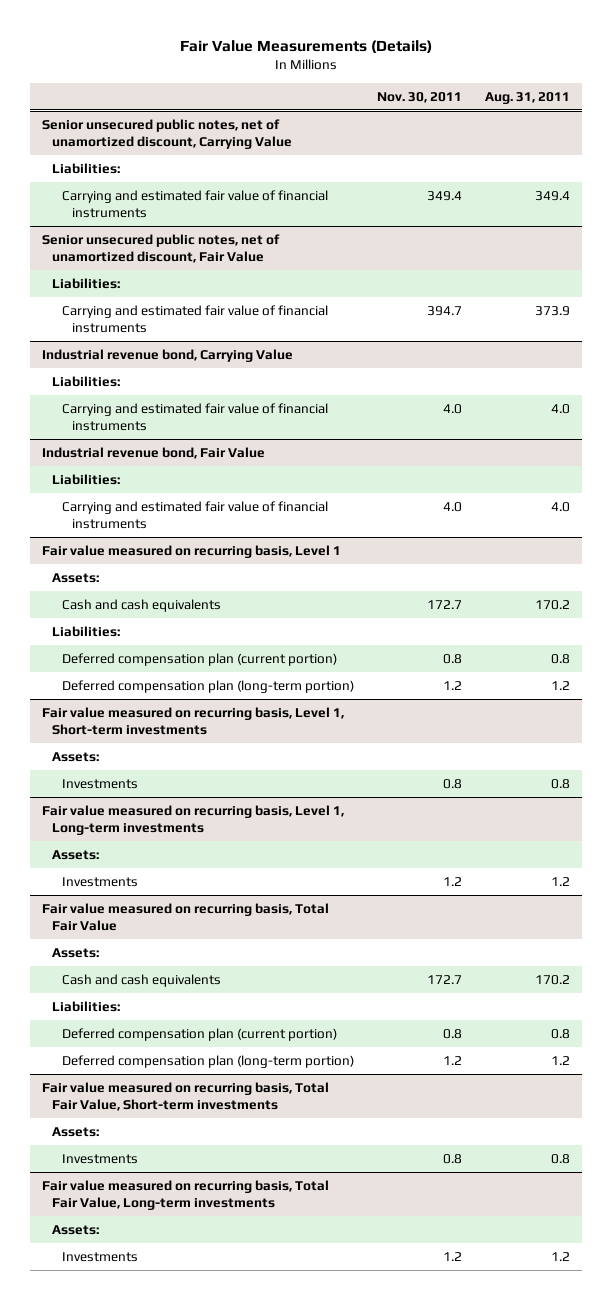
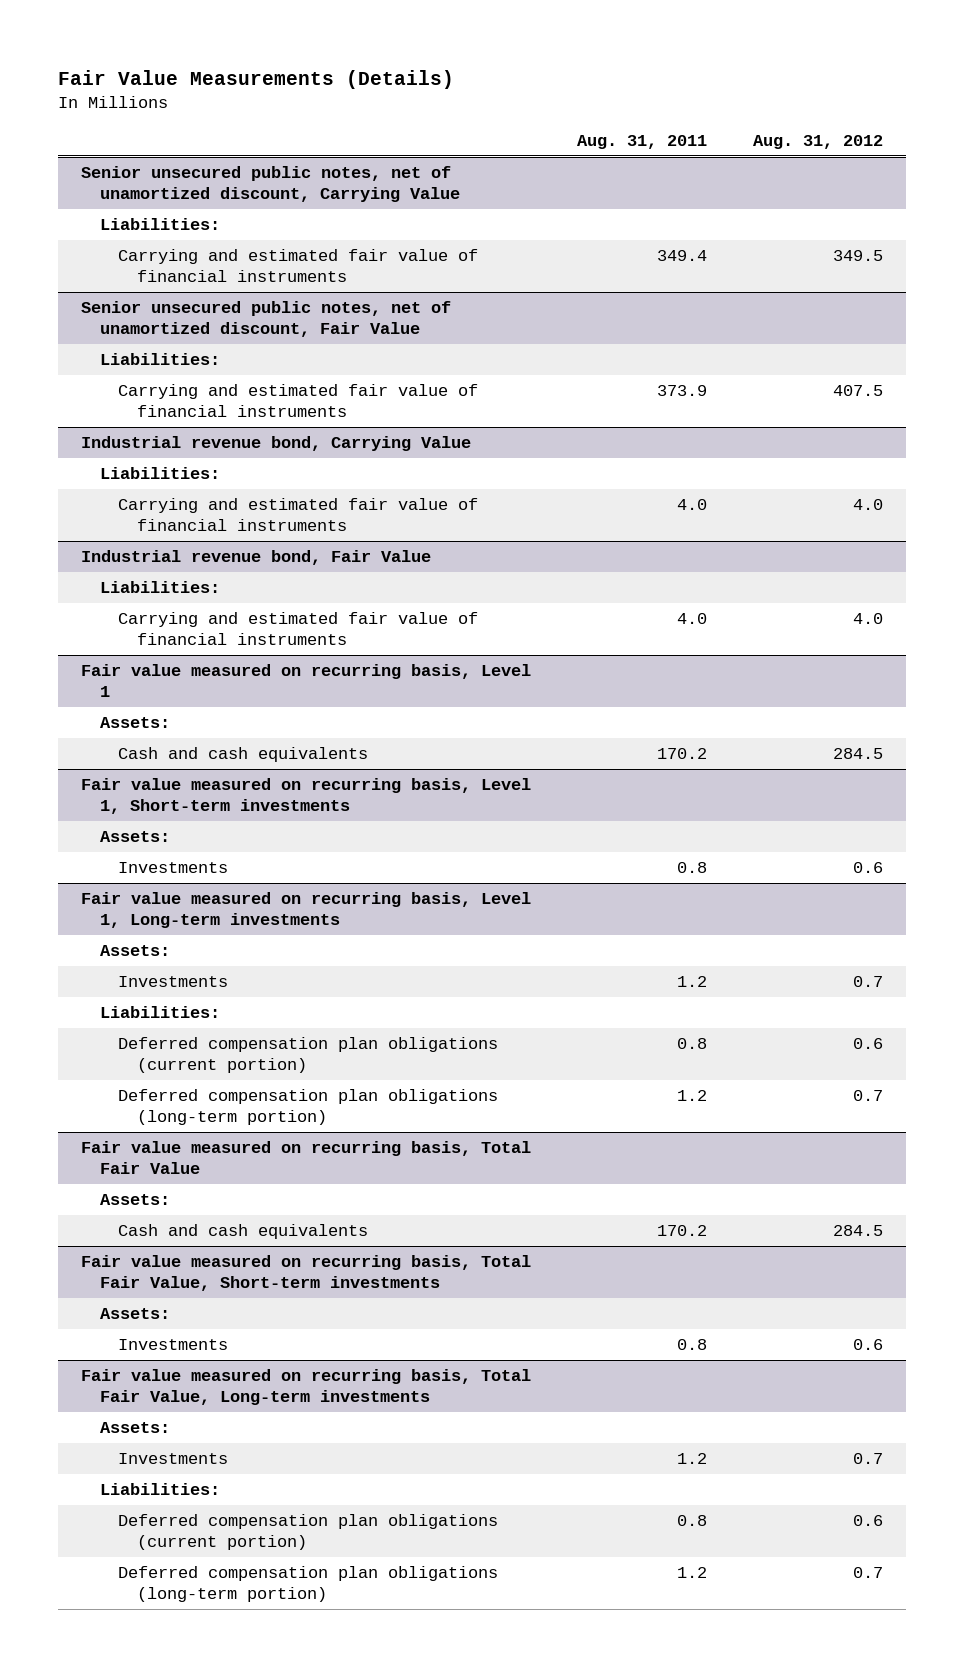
[376,91,462,103] Nov. 30, 2011 -> none
none -> [753,134,884,149] Aug. 31, 2012
[51,625,120,637] Liabilities: -> none
[61,652,337,666] Deferred compensation plan (current portion) -> none
[61,679,354,693] Deferred compensation plan (long-term portion) -> none
none -> [99,1006,220,1019] Liabilities:
none -> [118,1037,499,1074] Deferred compensation plan obligations (current portion)
none -> [118,1089,499,1126] Deferred compensation plan obligations (long-term portion)
[51,1000,120,1012] Liabilities: -> none
[61,1027,337,1041] Deferred compensation plan (current portion) -> none
[61,1054,354,1068] Deferred compensation plan (long-term portion) -> none
none -> [99,1483,220,1496] Liabilities:
none -> [118,1514,499,1551] Deferred compensation plan obligations (current portion)
none -> [118,1566,499,1603] Deferred compensation plan obligations (long-term portion)

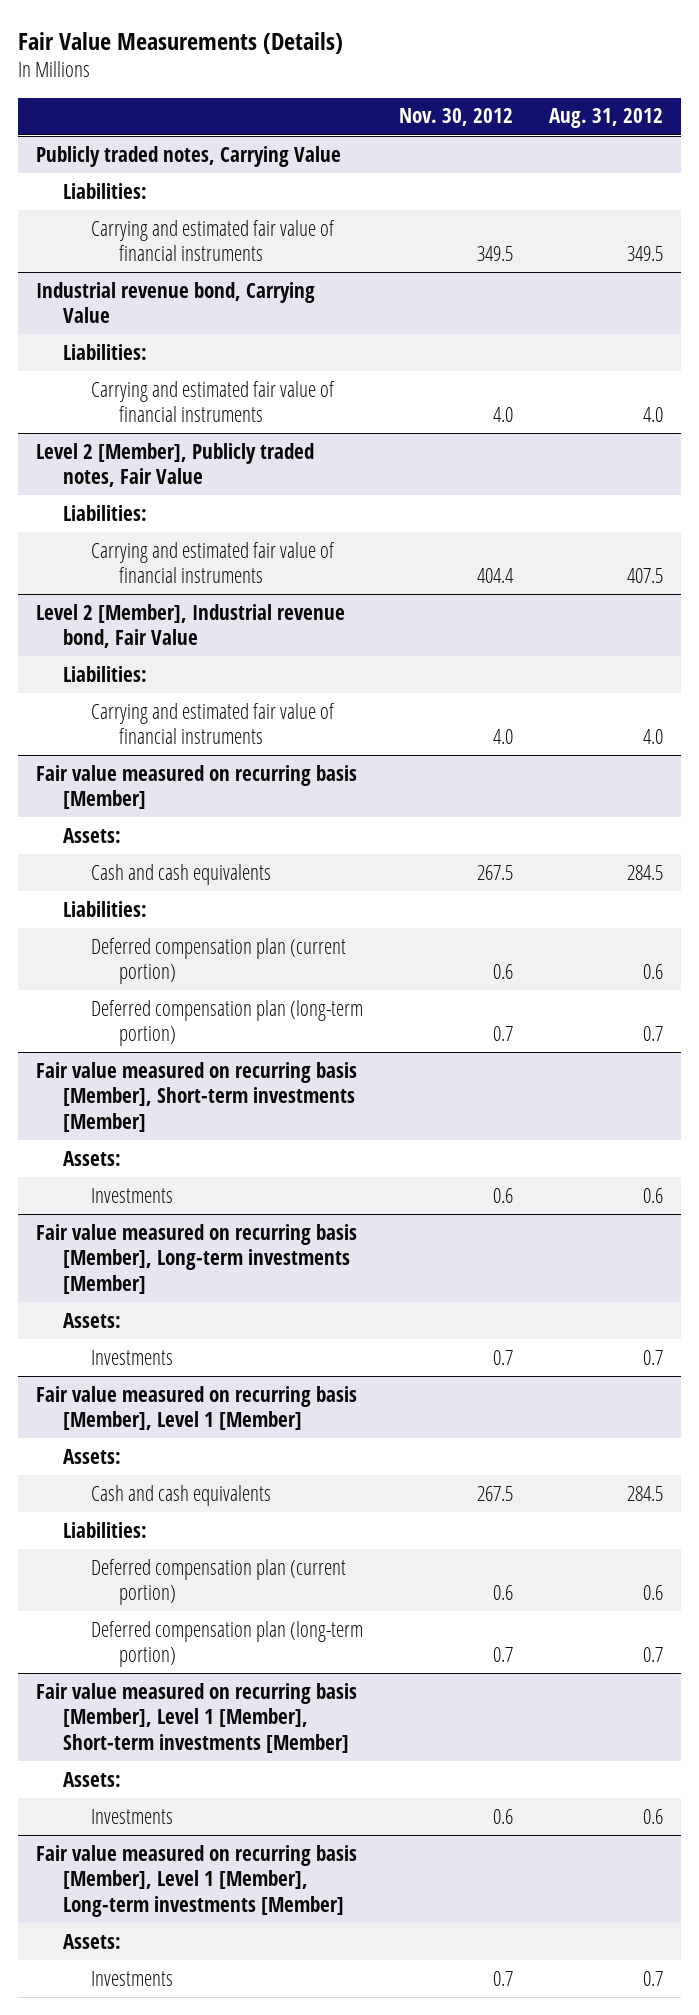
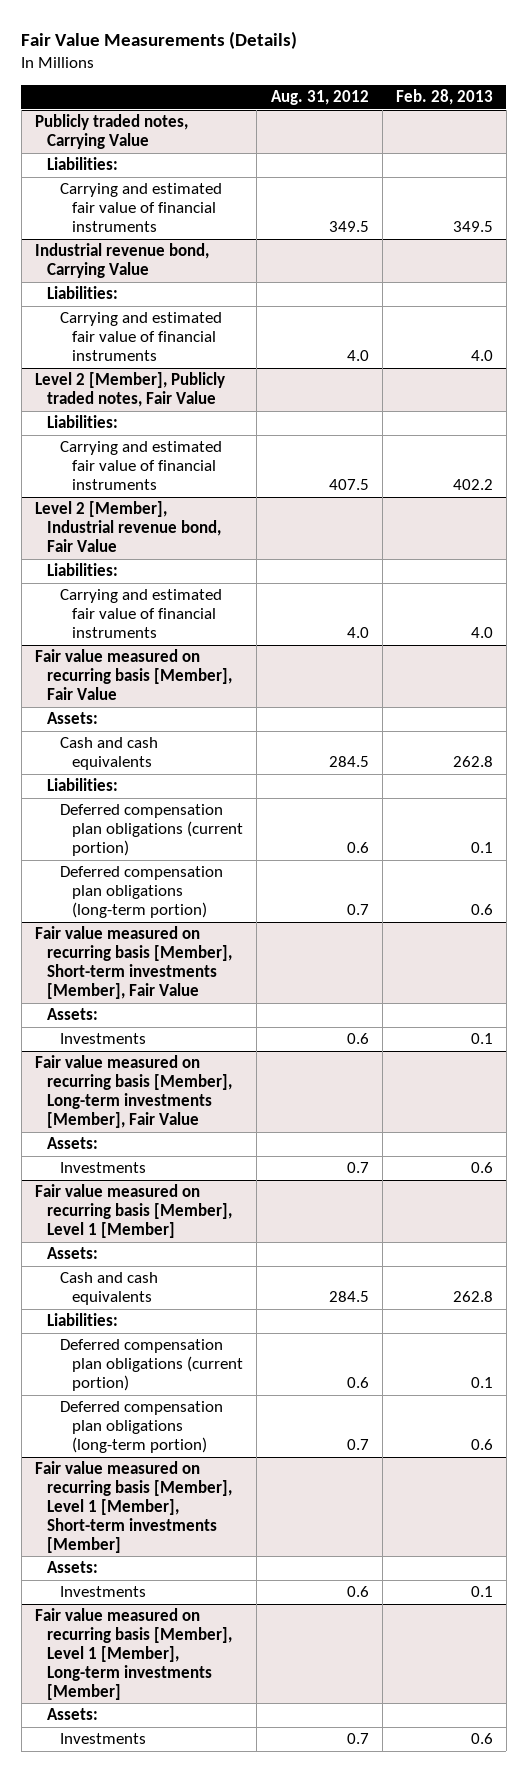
[399,108,514,127] Nov. 30, 2012 -> none
none -> [395,89,493,106] Feb. 28, 2013
[35,764,357,810] Fair value measured on recurring basis [Member] -> [34,649,233,701] Fair value measured on recurring basis [Member], Fair Value
[91,937,347,985] Deferred compensation plan (current portion) -> [59,804,244,857] Deferred compensation plan obligations (current portion)
[91,999,364,1047] Deferred compensation plan (long-term portion) -> [59,866,223,919] Deferred compensation plan obligations (long-term portion)
[35,1061,357,1132] Fair value measured on recurring basis [Member], Short-term investments [Member] -> [34,926,233,999] Fair value measured on recurring basis [Member], Short-term investments [Member], Fair Value
[35,1223,357,1294] Fair value measured on recurring basis [Member], Long-term investments [Member] -> [34,1055,233,1128] Fair value measured on recurring basis [Member], Long-term investments [Member], Fair Value
[91,1558,347,1606] Deferred compensation plan (current portion) -> [59,1339,244,1392] Deferred compensation plan obligations (current portion)
[91,1620,364,1668] Deferred compensation plan (long-term portion) -> [59,1401,223,1454] Deferred compensation plan obligations (long-term portion)

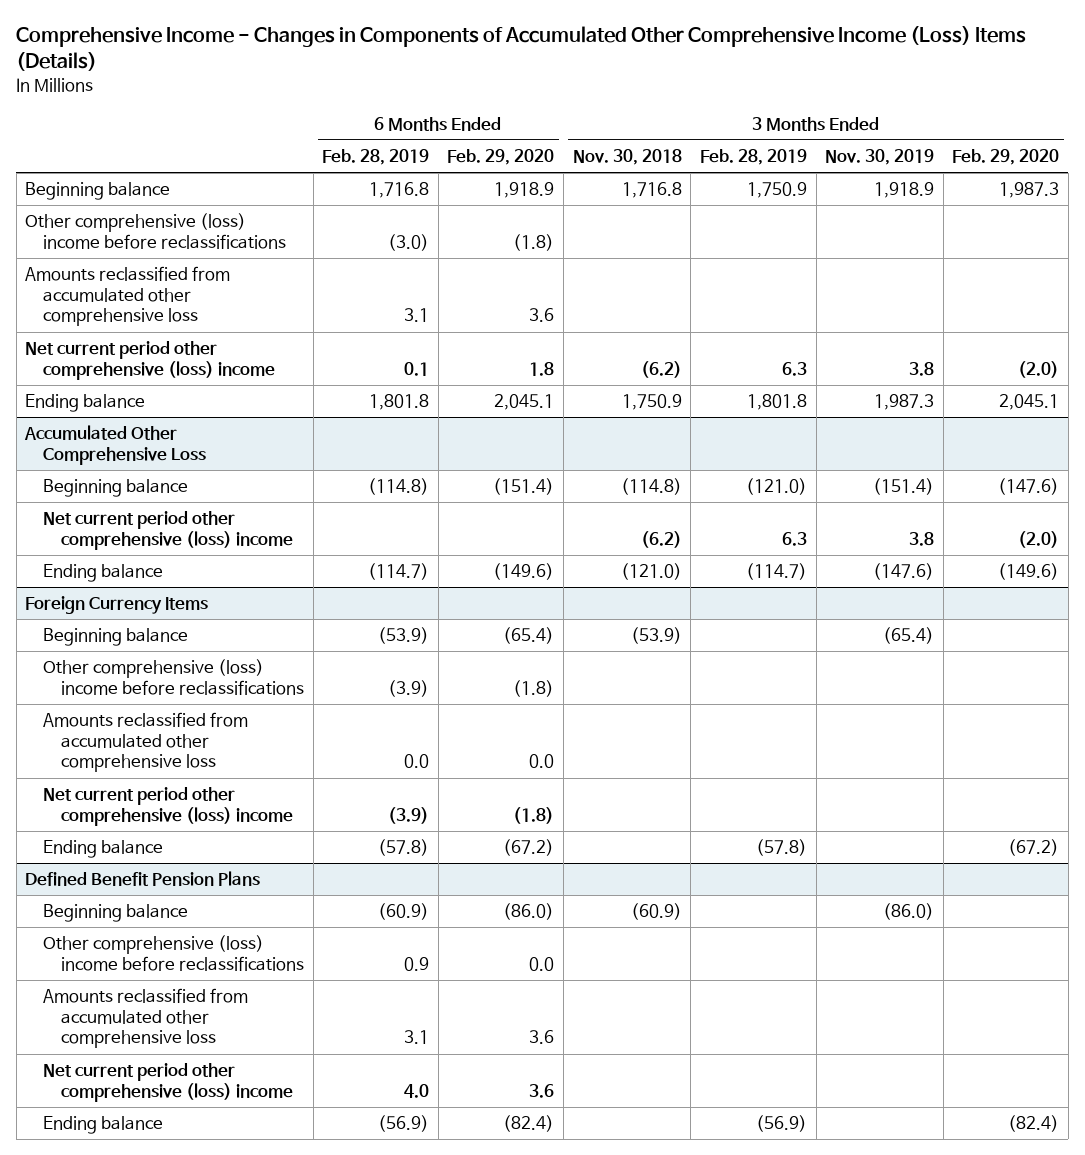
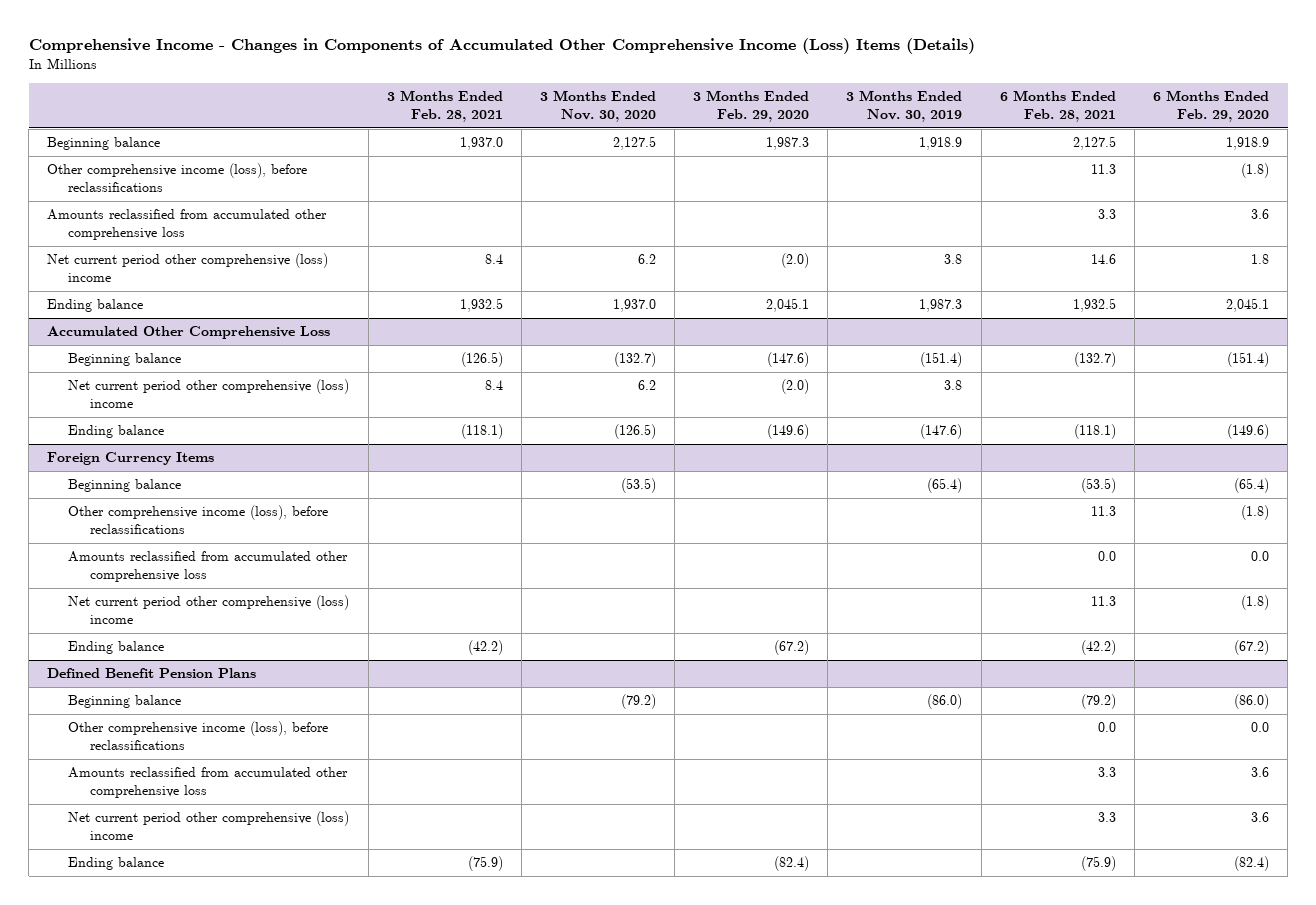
[322,149,430,166] Feb. 28, 2019 -> none
[572,149,682,166] Nov. 30, 2018 -> none
[699,149,807,166] Feb. 28, 2019 -> none
none -> [386,90,503,123] 3 Months Ended Feb. 28, 2021
none -> [539,90,656,123] 3 Months Ended Nov. 30, 2020
none -> [999,90,1116,123] 6 Months Ended Feb. 28, 2021
[25,213,287,249] Other comprehensive (loss) income before reclassifications -> [47,163,308,192] Other comprehensive income (loss), before reclassifications
[43,659,304,695] Other comprehensive (loss) income before reclassifications -> [68,505,329,534] Other comprehensive income (loss), before reclassifications
[43,935,304,971] Other comprehensive (loss) income before reclassifications -> [68,721,329,750] Other comprehensive income (loss), before reclassifications

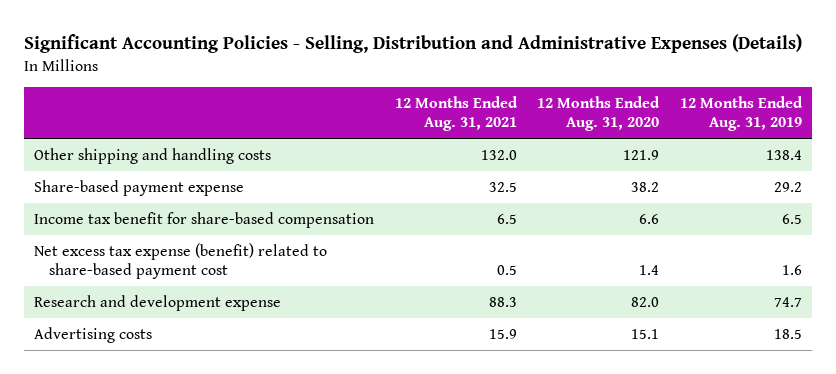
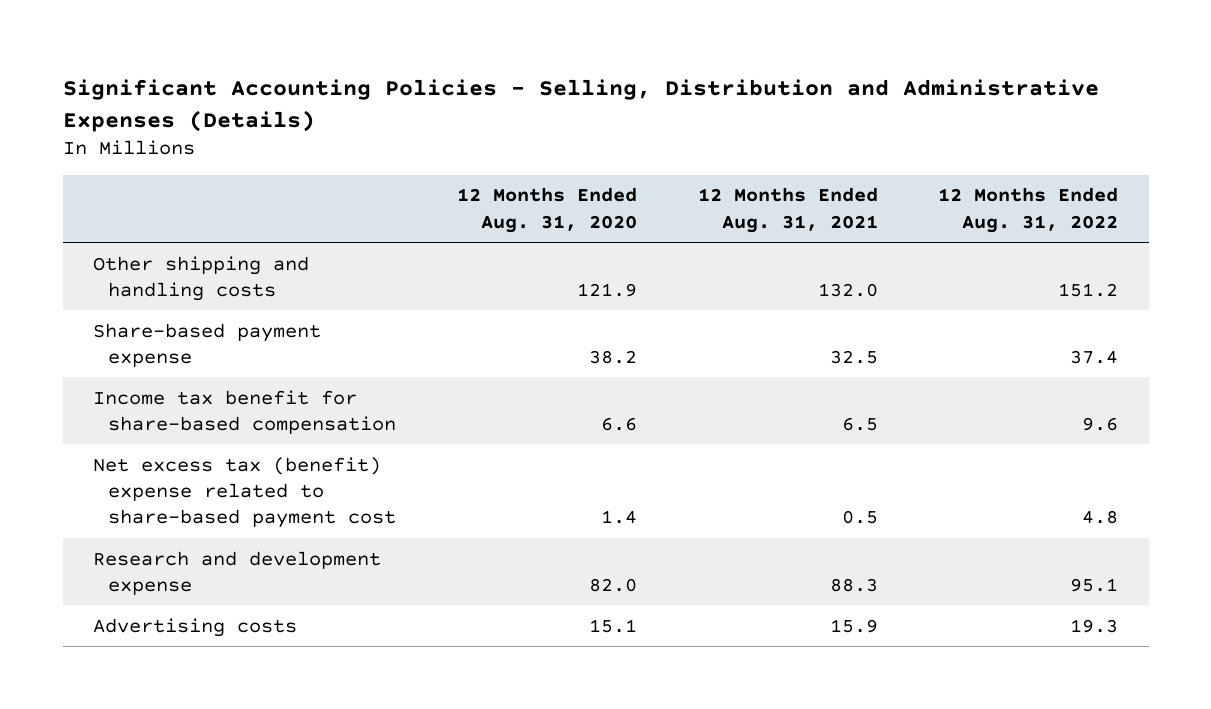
[679,96,803,132] 12 Months Ended Aug. 31, 2019 -> none
none -> [938,187,1119,233] 12 Months Ended Aug. 31, 2022
[34,243,328,280] Net excess tax expense (benefit) related to share-based payment cost -> [93,456,397,529] Net excess tax (benefit) expense related to share-based payment cost

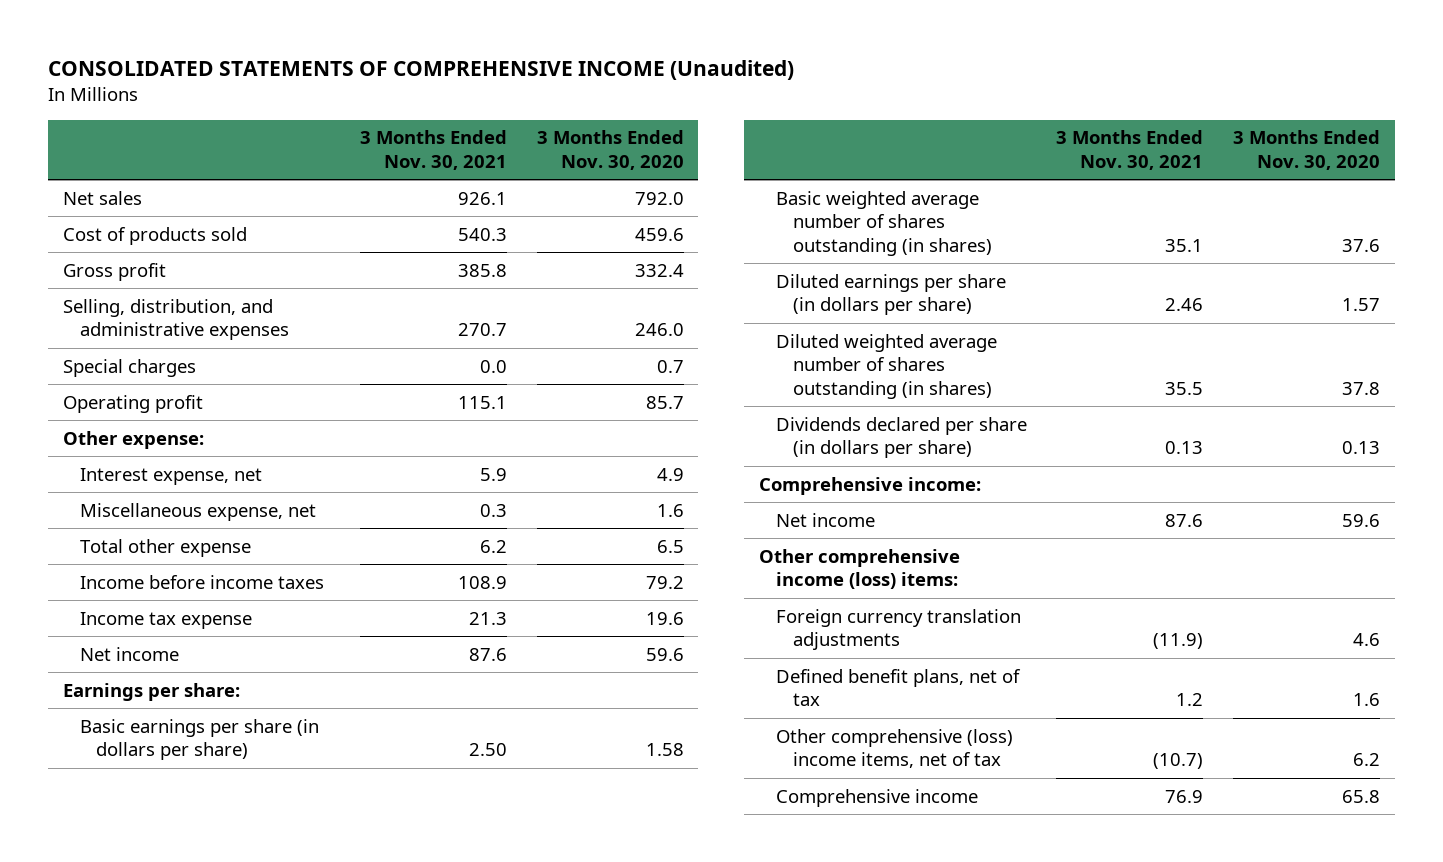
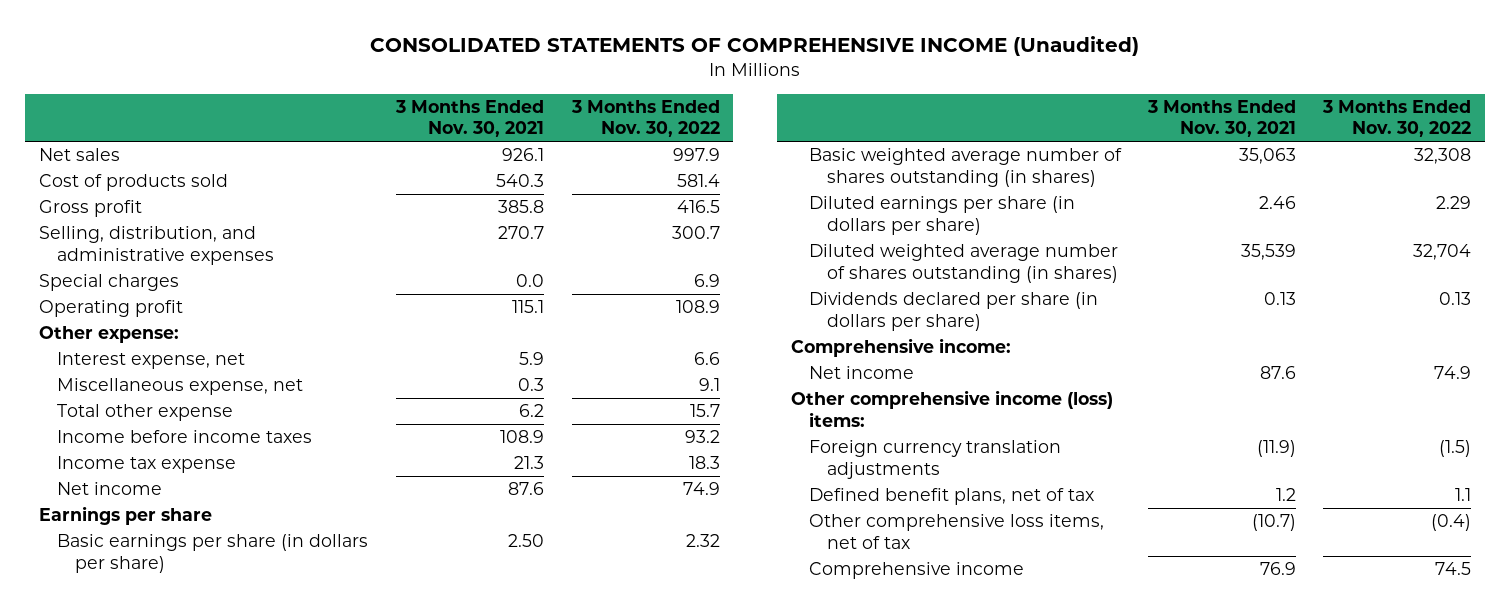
[536,130,684,170] 3 Months Ended Nov. 30, 2020 -> none
none -> [570,99,720,138] 3 Months Ended Nov. 30, 2022
[62,682,240,701] Earnings per share: -> [38,506,212,526] Earnings per share
[1165,238,1204,252] 35.1 -> [1239,148,1297,165] 35,063
[1165,381,1204,395] 35.5 -> [1241,244,1297,261] 35,539
[775,728,1013,769] Other comprehensive (loss) income items, net of tax -> [808,514,1104,549] Other comprehensive loss items, net of tax

